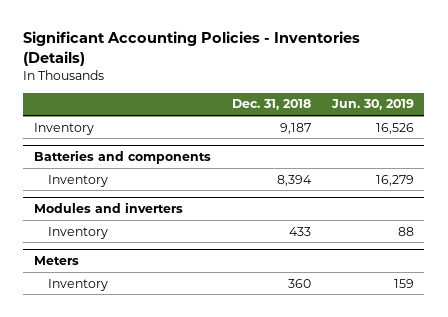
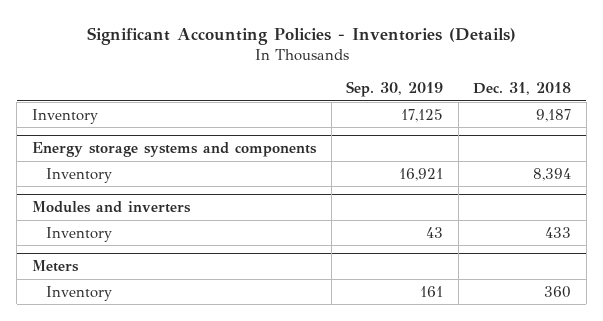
[330,99,414,111] Jun. 30, 2019 -> none
none -> [346,81,444,98] Sep. 30, 2019
[33,150,211,165] Batteries and components -> [32,142,318,158] Energy storage systems and components

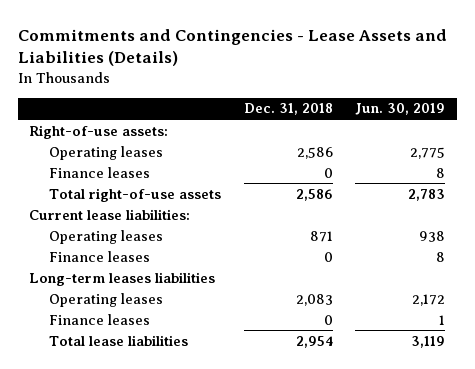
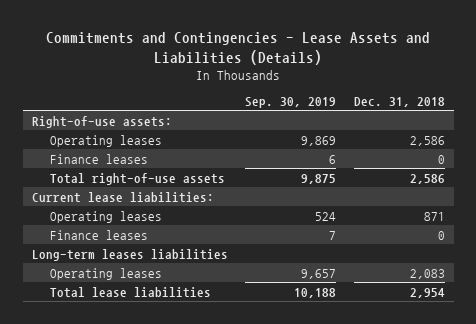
[355,103,446,116] Jun. 30, 2019 -> none
none -> [245,96,337,108] Sep. 30, 2019
[48,313,150,325] Finance leases -> none

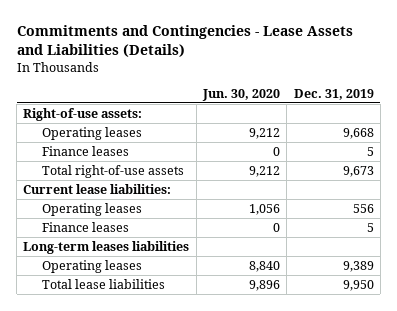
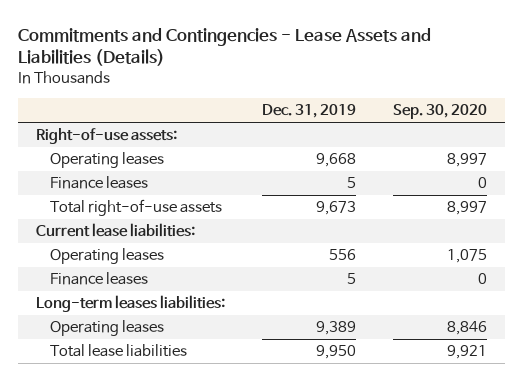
[202,89,281,102] Jun. 30, 2020 -> none
none -> [392,104,487,120] Sep. 30, 2020
[23,240,190,254] Long-term leases liabilities -> [36,295,226,313] Long-term leases liabilities:

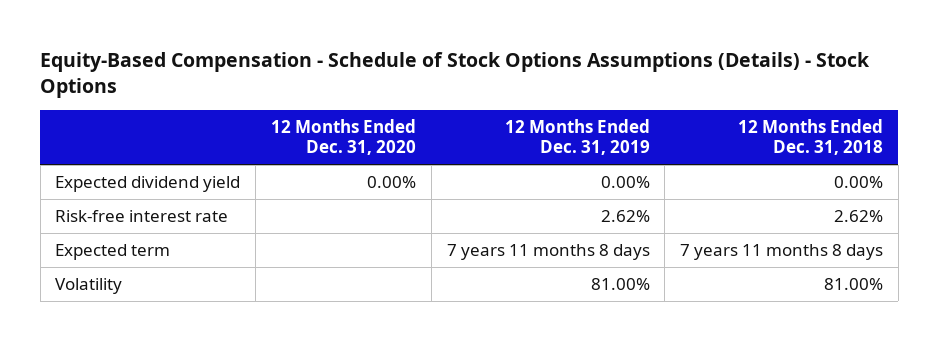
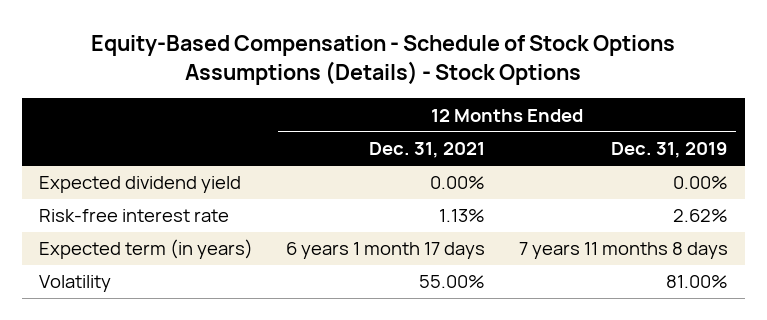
[271,119,417,156] 12 Months Ended Dec. 31, 2020 -> none
[738,119,884,156] 12 Months Ended Dec. 31, 2018 -> none
none -> [369,142,486,159] Dec. 31, 2021
[55,244,171,261] Expected term -> [38,239,253,260] Expected term (in years)

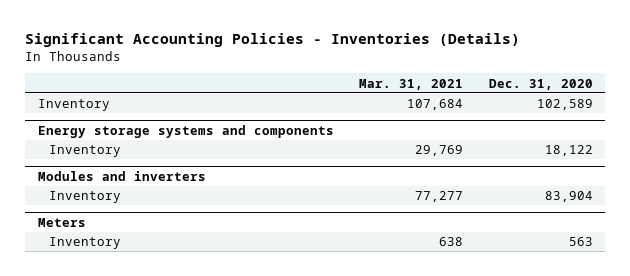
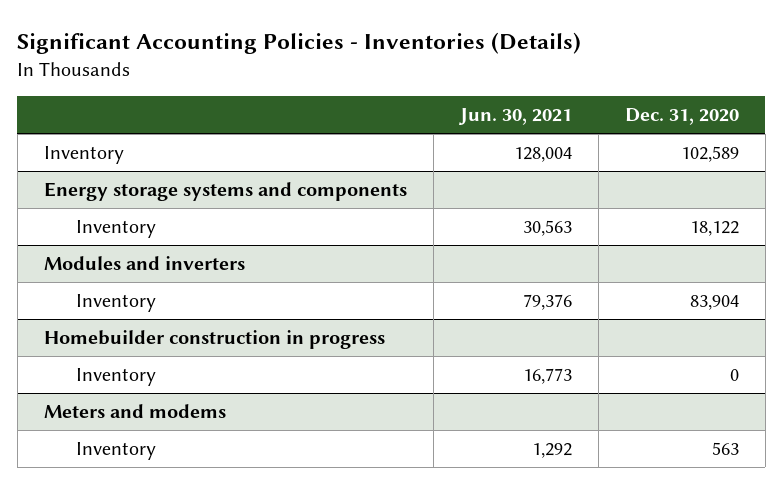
[359,78,464,90] Mar. 31, 2021 -> none
none -> [457,108,572,126] Jun. 30, 2021
[37,218,86,228] Meters -> none
none -> [43,330,385,350] Homebuilder construction in progress
none -> [75,368,156,387] Inventory
none -> [43,404,226,419] Meters and modems

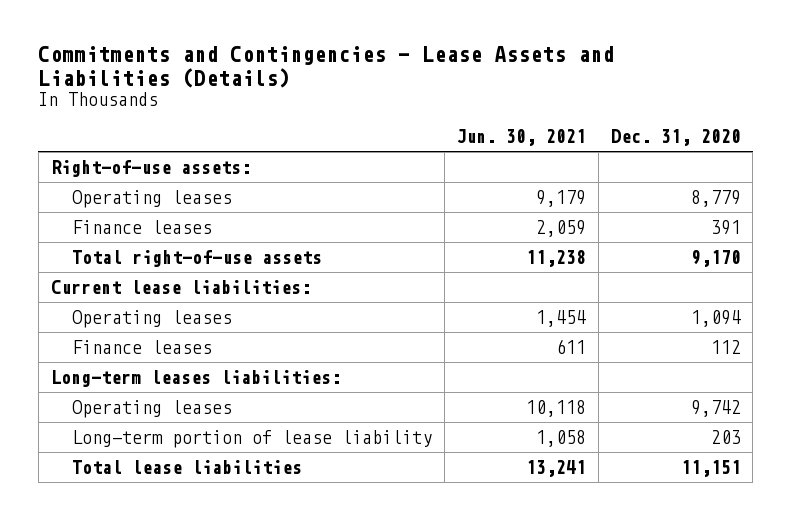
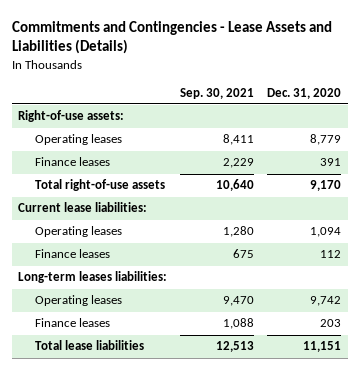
[456,129,587,147] Jun. 30, 2021 -> none
none -> [180,87,255,99] Sep. 30, 2021
[72,430,433,449] Long-term portion of lease liability -> [35,318,111,328] Finance leases

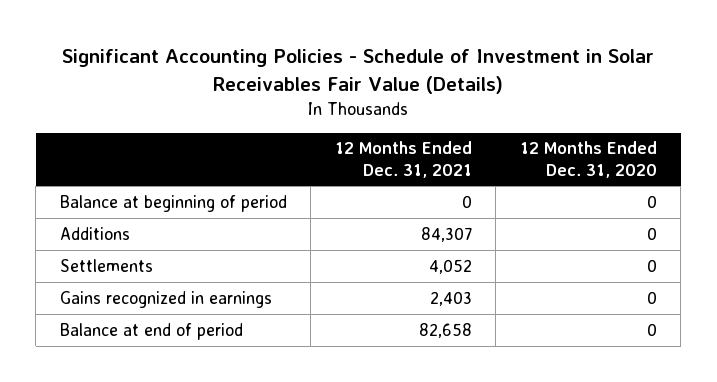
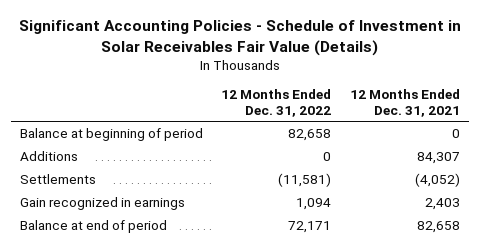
[519,141,657,178] 12 Months Ended Dec. 31, 2020 -> none
none -> [221,89,332,117] 12 Months Ended Dec. 31, 2022
[428,258,472,274] 4,052 -> [414,172,460,187] (4,052)
[59,290,272,308] Gains recognized in earnings -> [19,196,185,210] Gain recognized in earnings

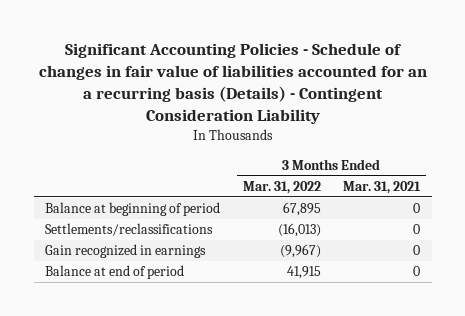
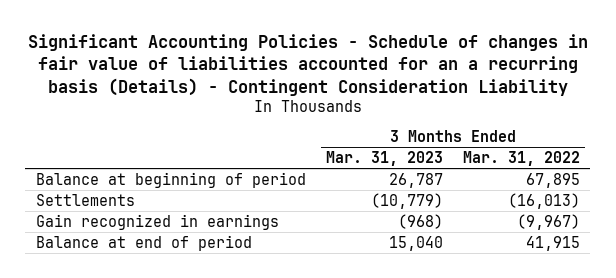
[343,180,422,194] Mar. 31, 2021 -> none
none -> [325,151,443,167] Mar. 31, 2023
[44,223,213,237] Settlements/reclassifications -> [35,193,135,206] Settlements

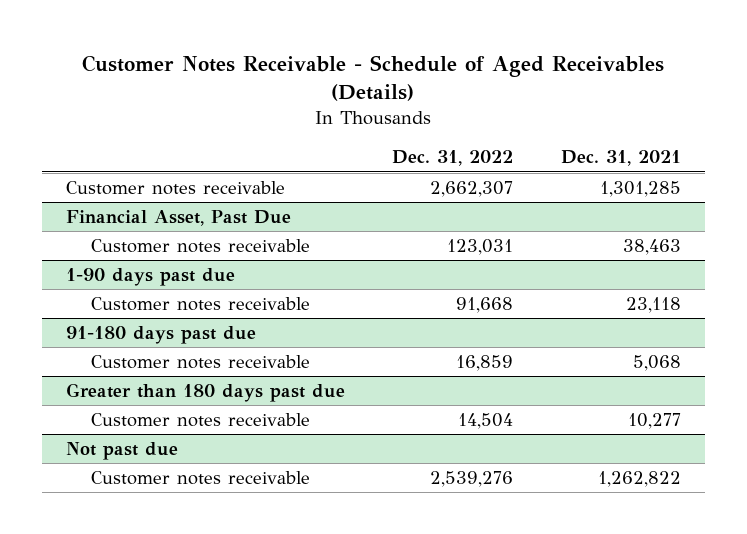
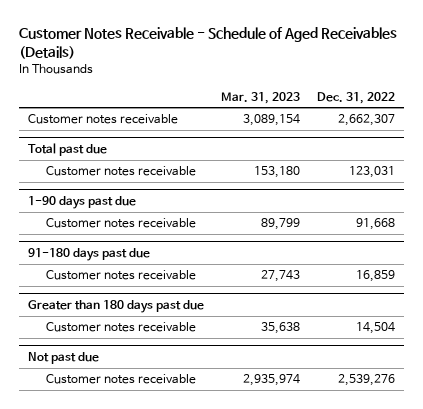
[560,150,681,167] Dec. 31, 2021 -> none
none -> [221,91,301,104] Mar. 31, 2023
[65,209,291,226] Financial Asset, Past Due -> [28,143,108,157] Total past due

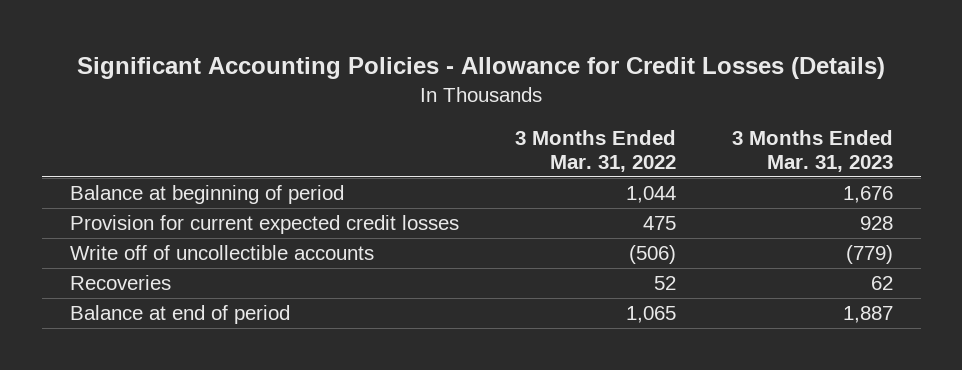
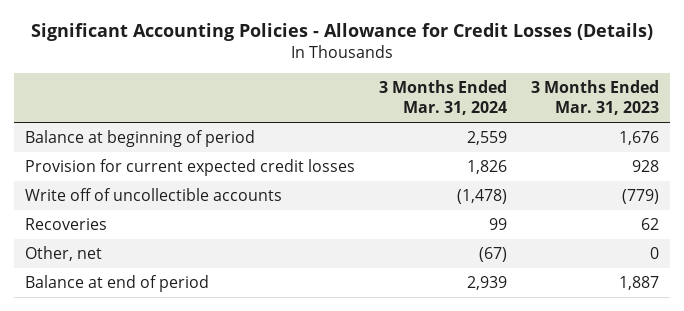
[514,129,676,172] 3 Months Ended Mar. 31, 2022 -> none
none -> [378,80,507,116] 3 Months Ended Mar. 31, 2024
none -> [25,246,103,262] Other, net

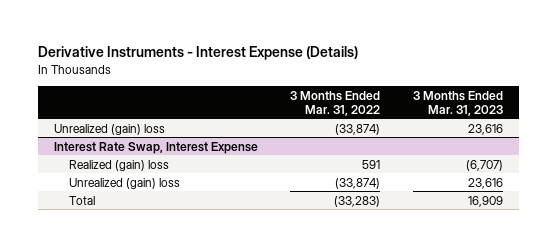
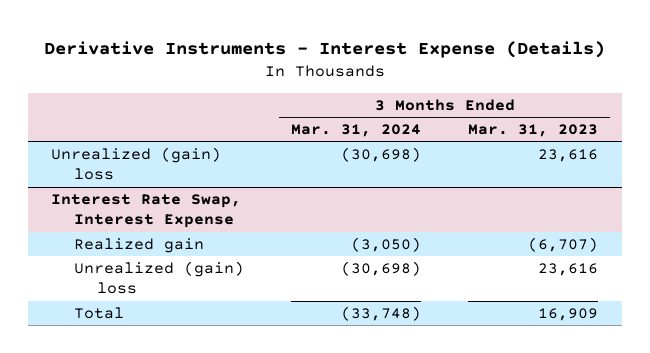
[290,90,381,116] 3 Months Ended Mar. 31, 2022 -> none
none -> [291,124,422,138] Mar. 31, 2024
[68,159,169,171] Realized (gain) loss -> [74,238,205,254] Realized gain

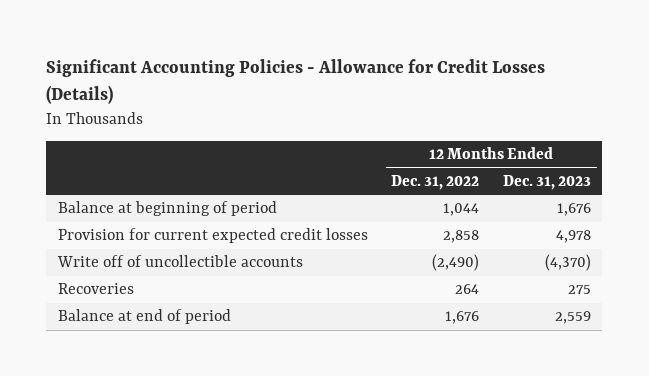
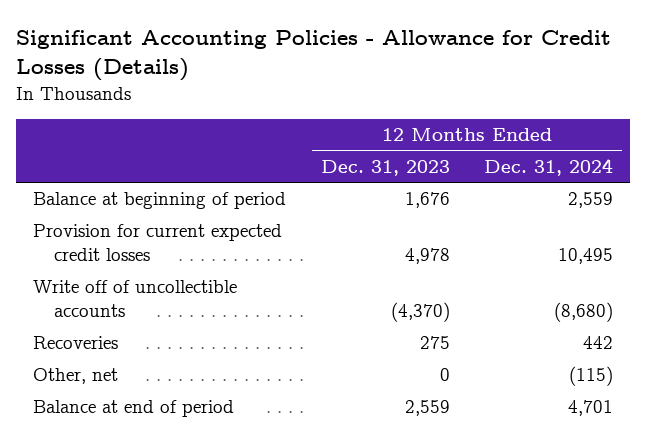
[391,174,480,190] Dec. 31, 2022 -> none
none -> [484,157,614,176] Dec. 31, 2024
none -> [33,368,119,385] Other, net

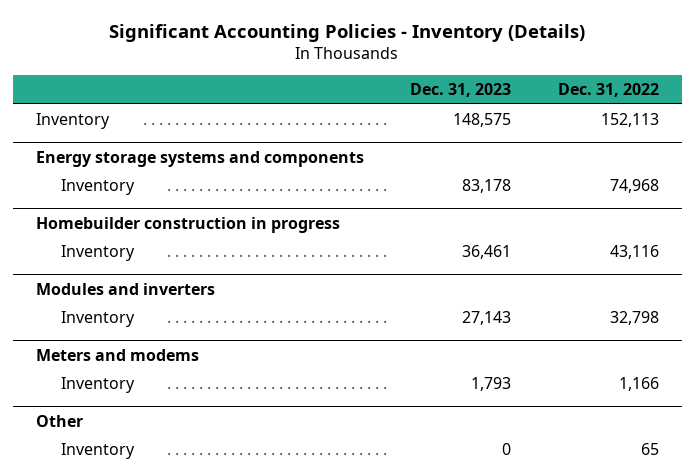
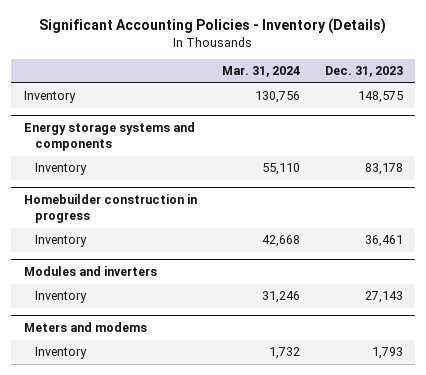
[557,83,659,98] Dec. 31, 2022 -> none
none -> [221,66,300,78] Mar. 31, 2024
[36,414,84,427] Other -> none
[60,442,135,459] Inventory -> none

